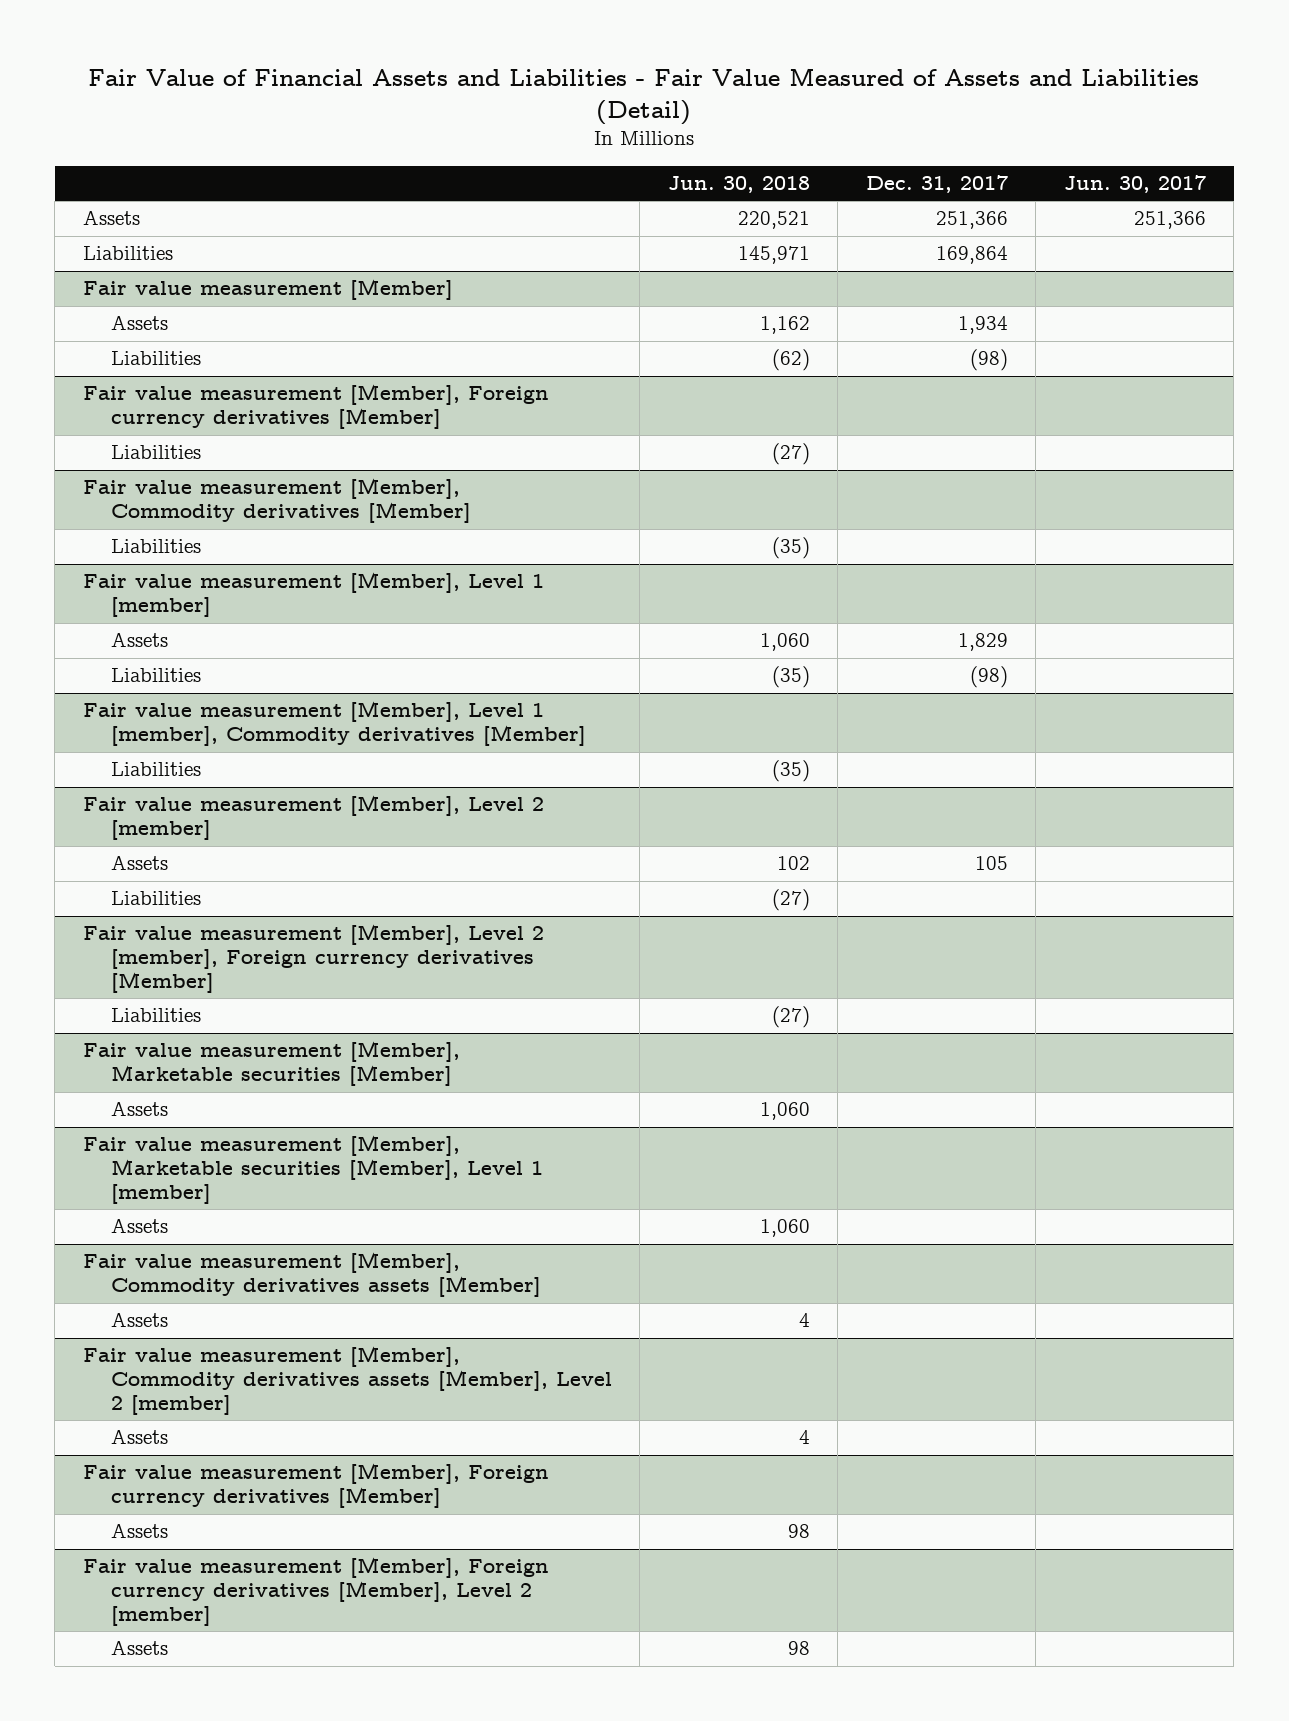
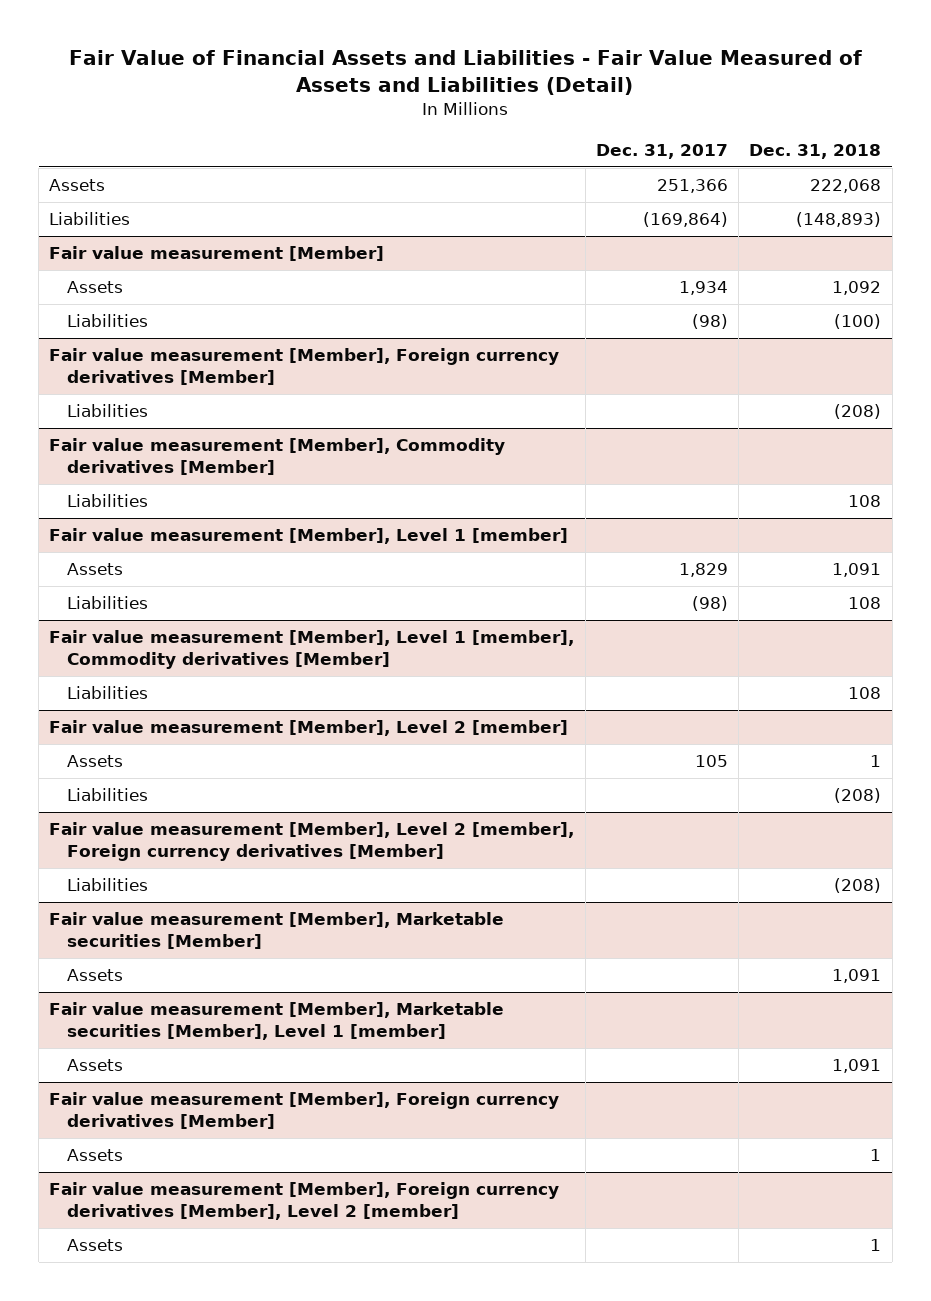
[667,175,810,193] Jun. 30, 2018 -> none
[1063,174,1206,193] Jun. 30, 2017 -> none
none -> [749,144,882,160] Dec. 31, 2018
[935,246,1008,265] 169,864 -> [642,212,728,228] (169,864)
[82,1252,541,1298] Fair value measurement [Member], Commodity derivatives assets [Member] -> none
[110,1312,168,1328] Assets -> none
[82,1346,612,1416] Fair value measurement [Member], Commodity derivatives assets [Member], Level 2 [member] -> none
[110,1429,168,1445] Assets -> none

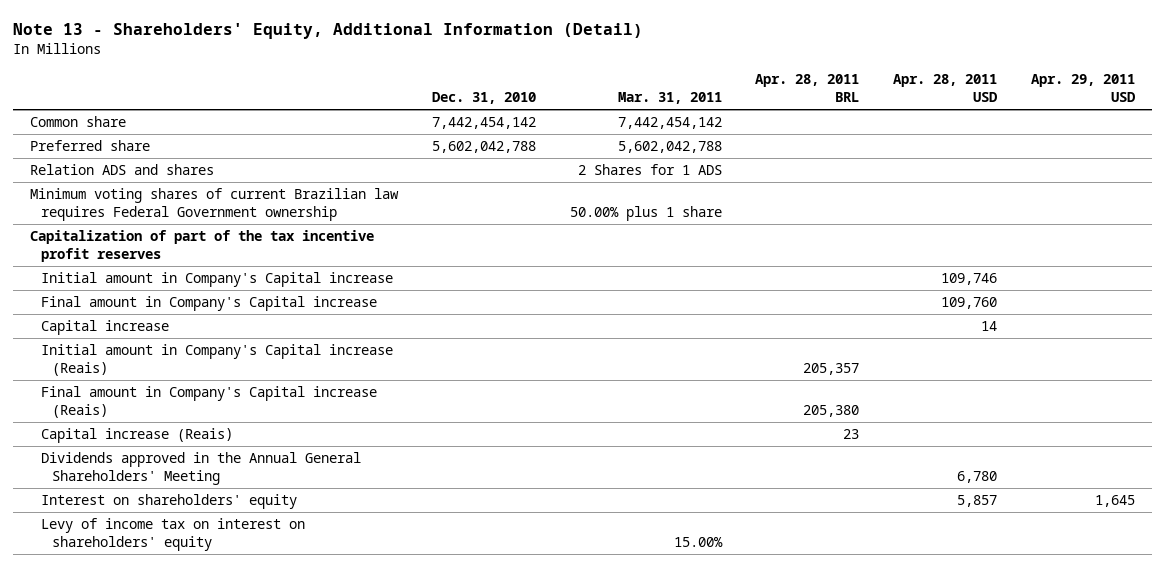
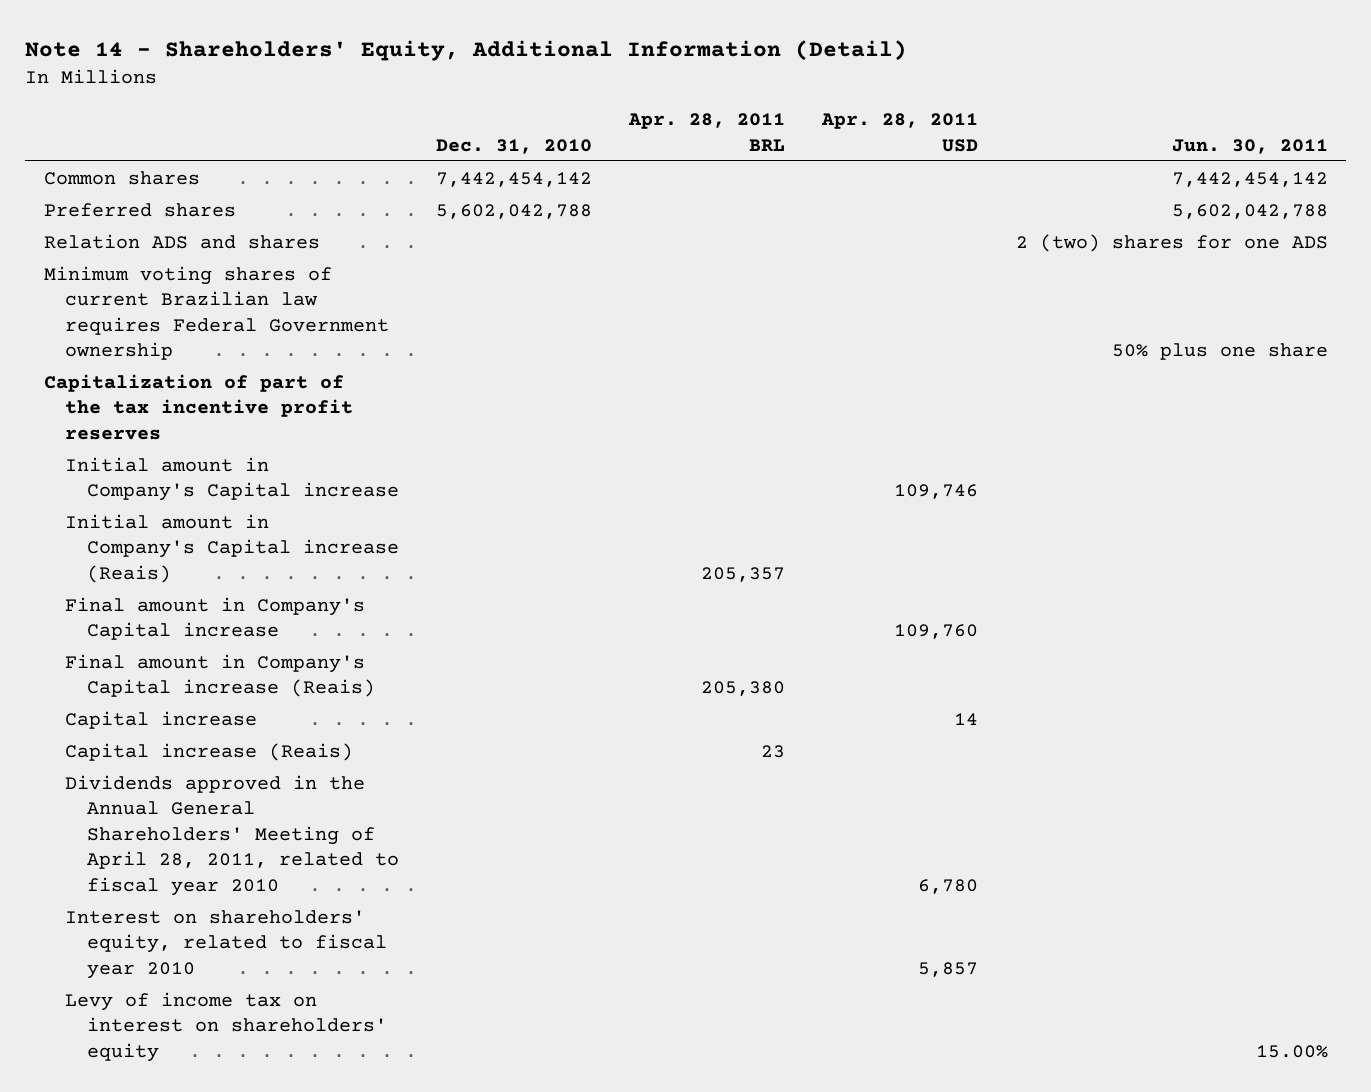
[13,22,644,39] Note 13 - Shareholders' Equity, Additional Information (Detail) -> [25,40,908,62] Note 14 - Shareholders' Equity, Additional Information (Detail)
[617,92,722,105] Mar. 31, 2011 -> none
[1030,74,1135,103] Apr. 29, 2011 USD -> none
none -> [1171,138,1328,154] Jun. 30, 2011
[30,116,127,128] Common share -> [43,170,200,185] Common shares
[30,140,151,152] Preferred share -> [43,202,236,217] Preferred shares
[41,296,378,312] Final amount in Company's Capital increase -> [65,596,366,641] Final amount in Company's Capital increase
[41,320,170,336] Capital increase -> [65,710,258,729] Capital increase
[41,452,362,485] Dividends approved in the Annual General Shareholders' Meeting -> [65,774,399,896] Dividends approved in the Annual General Shareholders' Meeting of April 28, 2011, related to fiscal year 2010
[41,494,298,510] Interest on shareholders' equity -> [65,909,387,979] Interest on shareholders' equity, related to fiscal year 2010

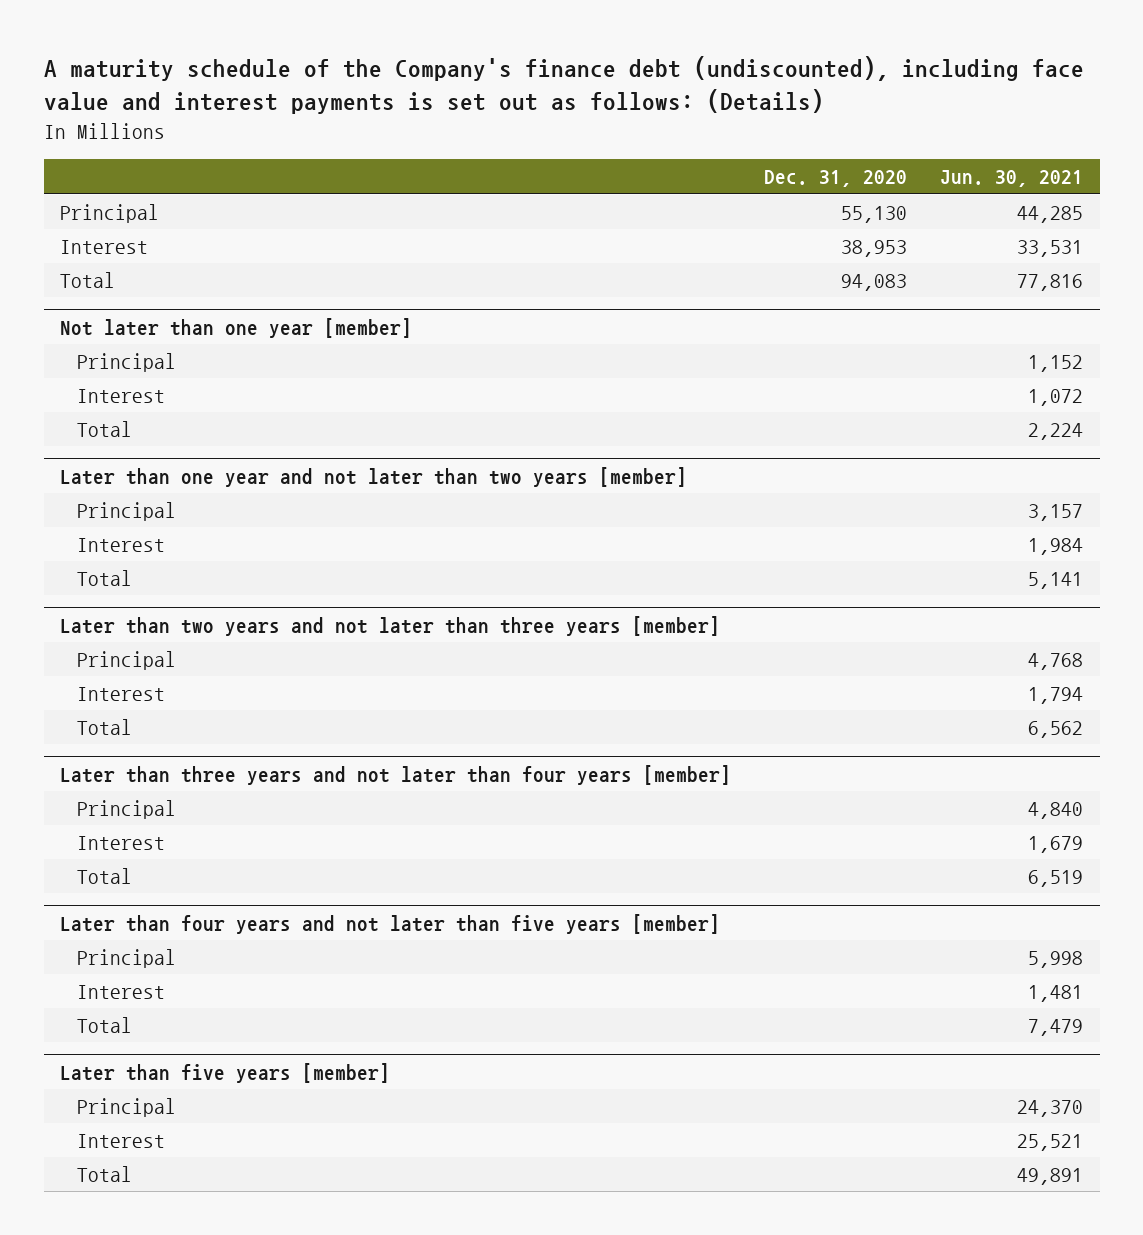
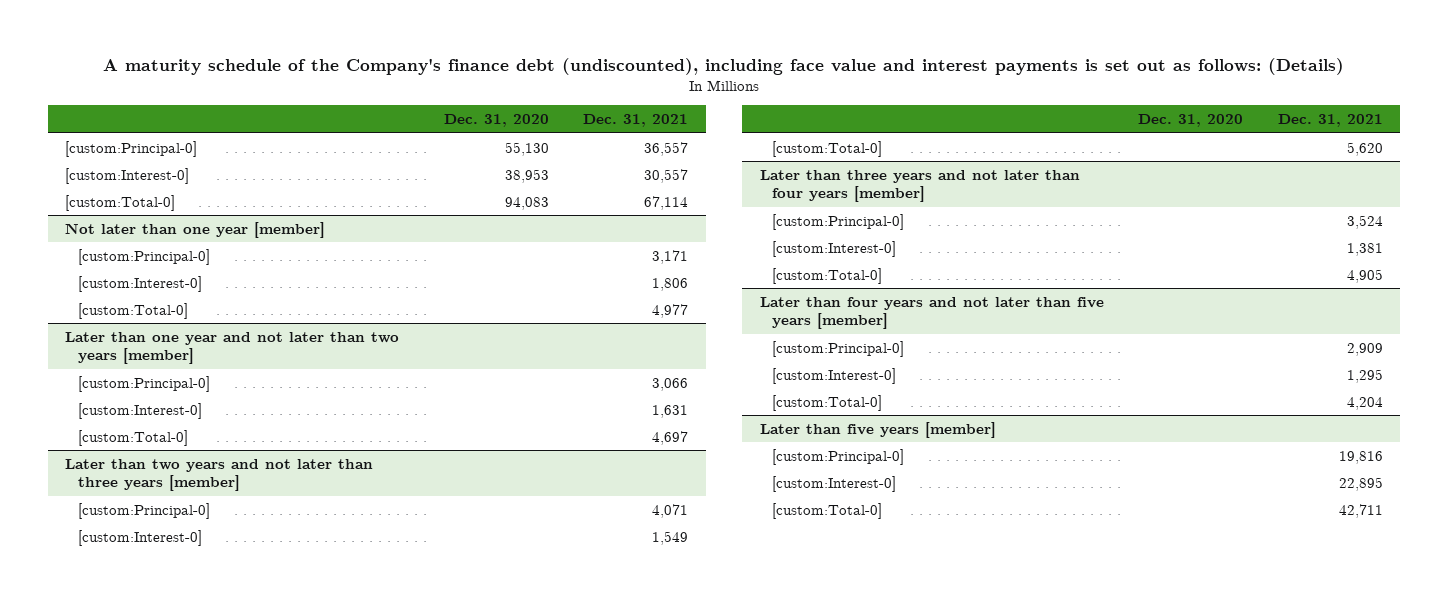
[940,170,1084,188] Jun. 30, 2021 -> none
none -> [583,113,689,127] Dec. 31, 2021
[60,204,160,224] Principal -> [65,140,198,157] [custom:Principal-0]
[60,240,149,255] Interest -> [65,167,190,184] [custom:Interest-0]
[60,272,116,289] Total -> [65,194,176,211] [custom:Total-0]
[77,353,177,373] Principal -> [77,248,210,265] [custom:Principal-0]
[77,389,166,404] Interest -> [77,275,202,292] [custom:Interest-0]
[77,421,133,438] Total -> [77,302,188,319] [custom:Total-0]
[77,502,177,522] Principal -> [77,375,210,392] [custom:Principal-0]
[77,538,166,553] Interest -> [77,402,202,419] [custom:Interest-0]
[77,570,133,587] Total -> [77,429,188,446] [custom:Total-0]
[77,651,177,671] Principal -> [77,502,210,519] [custom:Principal-0]
[77,687,166,702] Interest -> [77,529,202,546] [custom:Interest-0]
[77,719,133,736] Total -> [772,140,883,157] [custom:Total-0]
[77,800,177,820] Principal -> [772,213,905,230] [custom:Principal-0]
[77,836,166,851] Interest -> [772,240,897,257] [custom:Interest-0]
[77,868,133,885] Total -> [772,267,883,284] [custom:Total-0]
[77,949,177,969] Principal -> [772,340,905,357] [custom:Principal-0]
[77,985,166,1000] Interest -> [772,367,897,384] [custom:Interest-0]
[77,1017,133,1034] Total -> [772,394,883,411] [custom:Total-0]
[77,1098,177,1118] Principal -> [772,448,905,465] [custom:Principal-0]
[77,1134,166,1149] Interest -> [772,475,897,492] [custom:Interest-0]
[77,1166,133,1183] Total -> [772,502,883,519] [custom:Total-0]

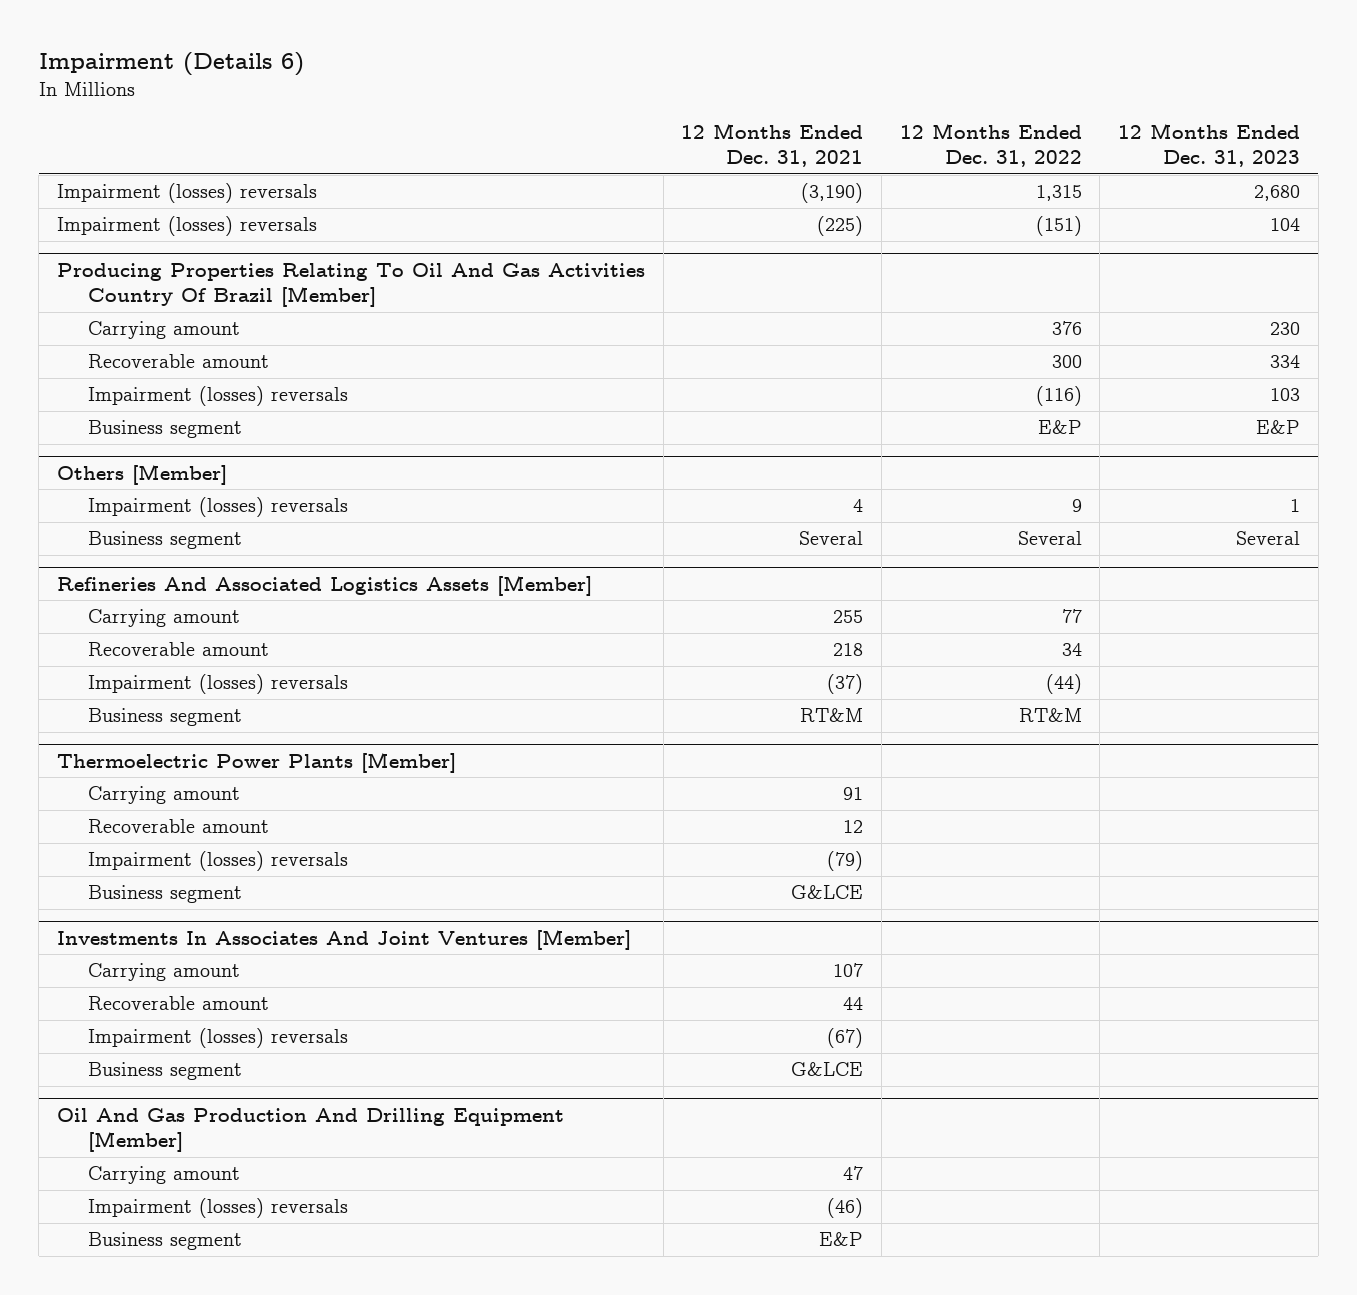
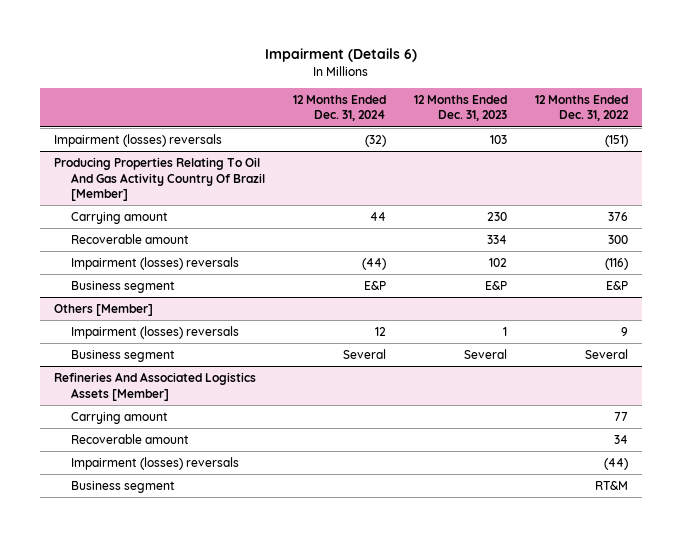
[681,122,864,168] 12 Months Ended Dec. 31, 2021 -> none
none -> [293,94,387,122] 12 Months Ended Dec. 31, 2024
[56,216,317,237] Impairment (losses) reversals -> none
[1035,185,1082,202] 1,315 -> [605,134,629,147] (151)
[1254,185,1301,202] 2,680 -> [490,134,508,144] 103
[56,262,645,308] Producing Properties Relating To Oil And Gas Activities Country Of Brazil [Member] -> [54,156,266,202] Producing Properties Relating To Oil And Gas Activity Country Of Brazil [Member]
[1270,388,1301,402] 103 -> [489,257,508,267] 102
[56,751,456,773] Thermoelectric Power Plants [Member] -> none
[87,786,240,805] Carrying amount -> none
[87,819,269,834] Recoverable amount -> none
[87,851,348,872] Impairment (losses) reversals -> none
[87,885,242,904] Business segment -> none
[56,928,631,950] Investments In Associates And Joint Ventures [Member] -> none
[87,963,240,982] Carrying amount -> none
[87,996,269,1011] Recoverable amount -> none
[87,1028,348,1049] Impairment (losses) reversals -> none
[87,1062,242,1081] Business segment -> none
[56,1107,564,1153] Oil And Gas Production And Drilling Equipment [Member] -> none
[87,1166,240,1185] Carrying amount -> none
[87,1198,348,1219] Impairment (losses) reversals -> none
[87,1232,242,1251] Business segment -> none

